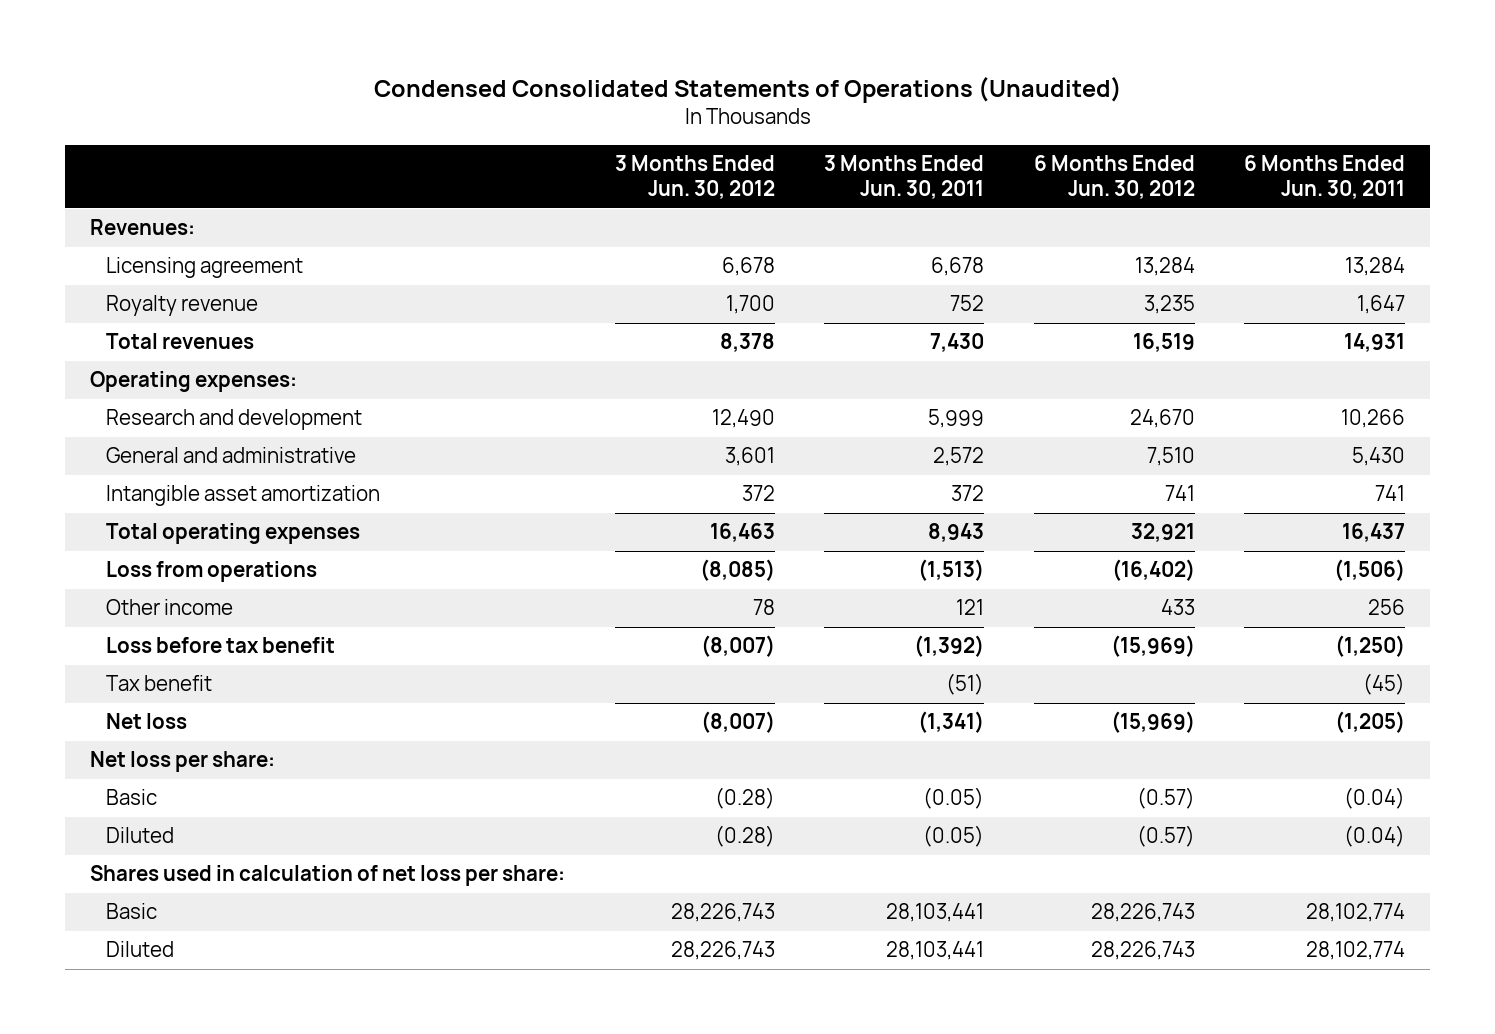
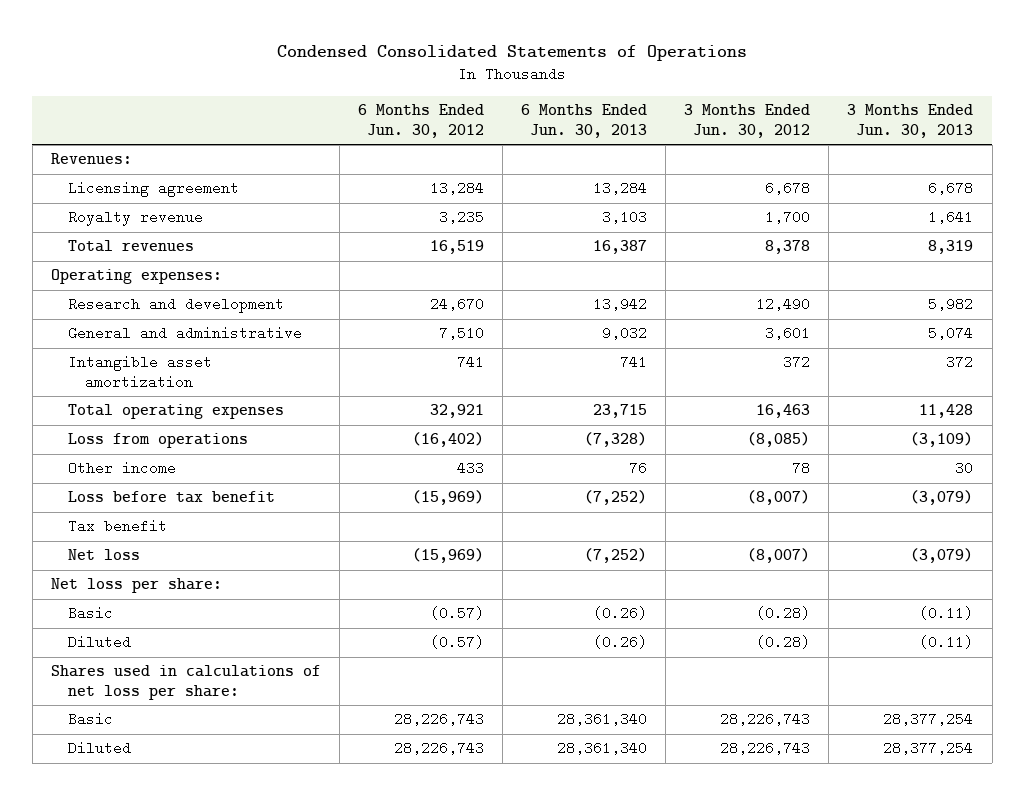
[373,76,1122,103] Condensed Consolidated Statements of Operations (Unaudited) -> [277,45,748,62] Condensed Consolidated Statements of Operations
[824,155,985,200] 3 Months Ended Jun. 30, 2011 -> none
[1244,155,1406,200] 6 Months Ended Jun. 30, 2011 -> none
none -> [521,104,648,138] 6 Months Ended Jun. 30, 2013
none -> [847,104,974,138] 3 Months Ended Jun. 30, 2013
[89,865,565,887] Shares used in calculation of net loss per share: -> [50,665,321,700] Shares used in calculations of net loss per share:

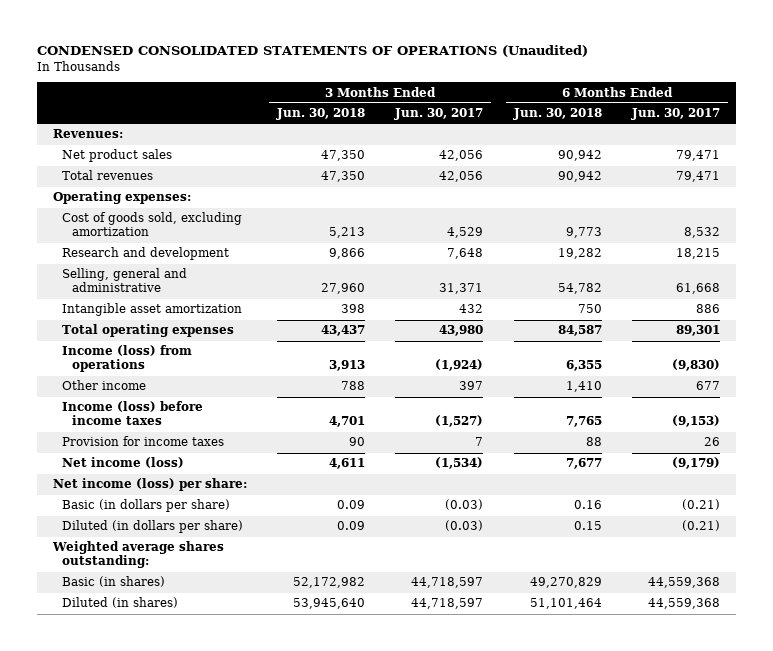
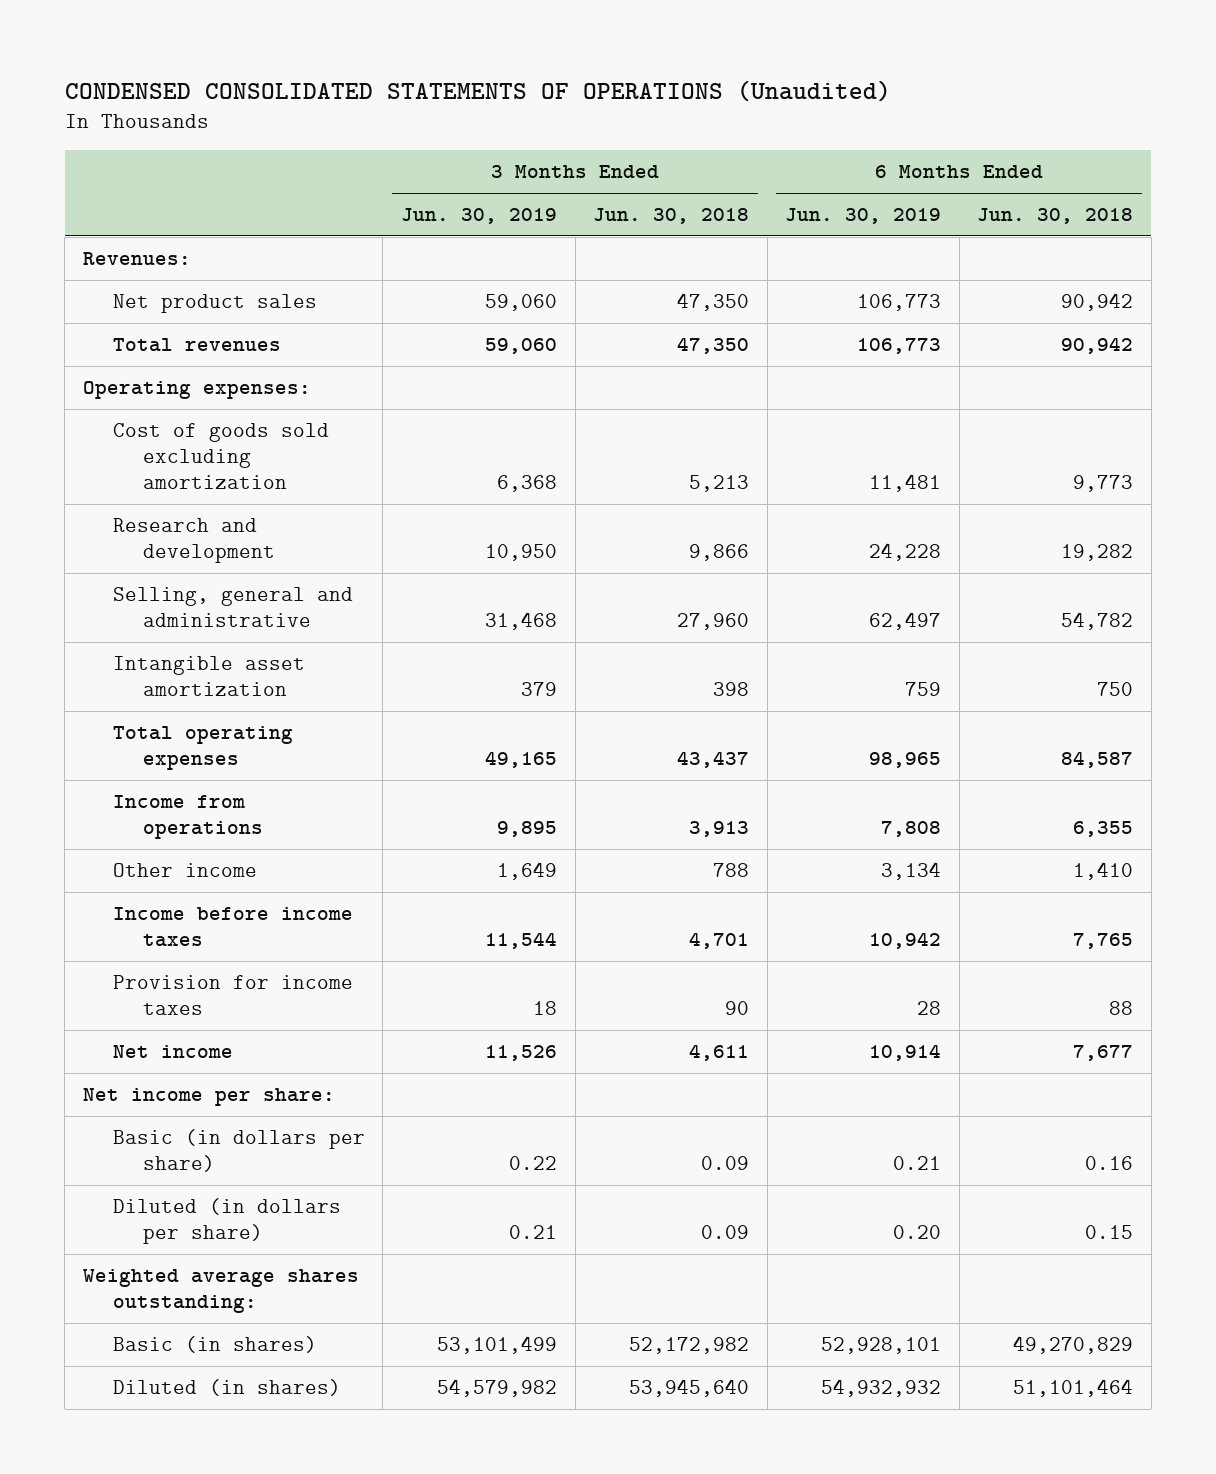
[394,108,484,121] Jun. 30, 2017 -> none
[631,108,721,121] Jun. 30, 2017 -> none
none -> [400,208,557,225] Jun. 30, 2019
none -> [785,208,942,225] Jun. 30, 2019
[62,212,243,237] Cost of goods sold, excluding amortization -> [112,423,329,490] Cost of goods sold excluding amortization
[62,345,193,373] Income (loss) from operations -> [112,795,264,840] Income from operations
[62,401,204,426] Income (loss) before income taxes -> [112,907,353,948] Income before income taxes
[62,457,185,469] Net income (loss) -> [112,1045,233,1059] Net income
[52,478,247,492] Net income (loss) per share: -> [82,1088,335,1107] Net income per share:

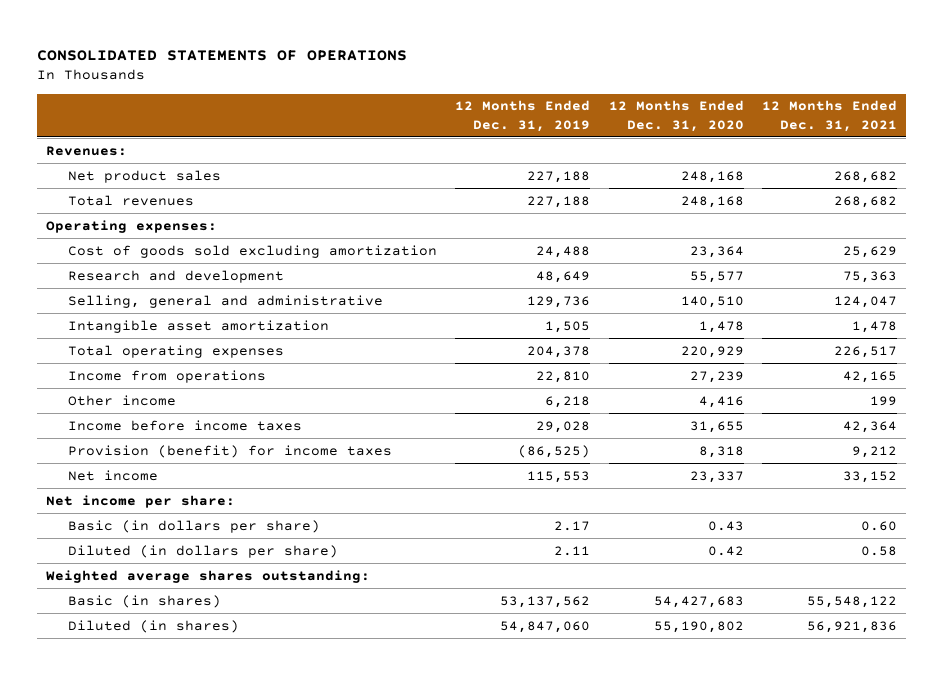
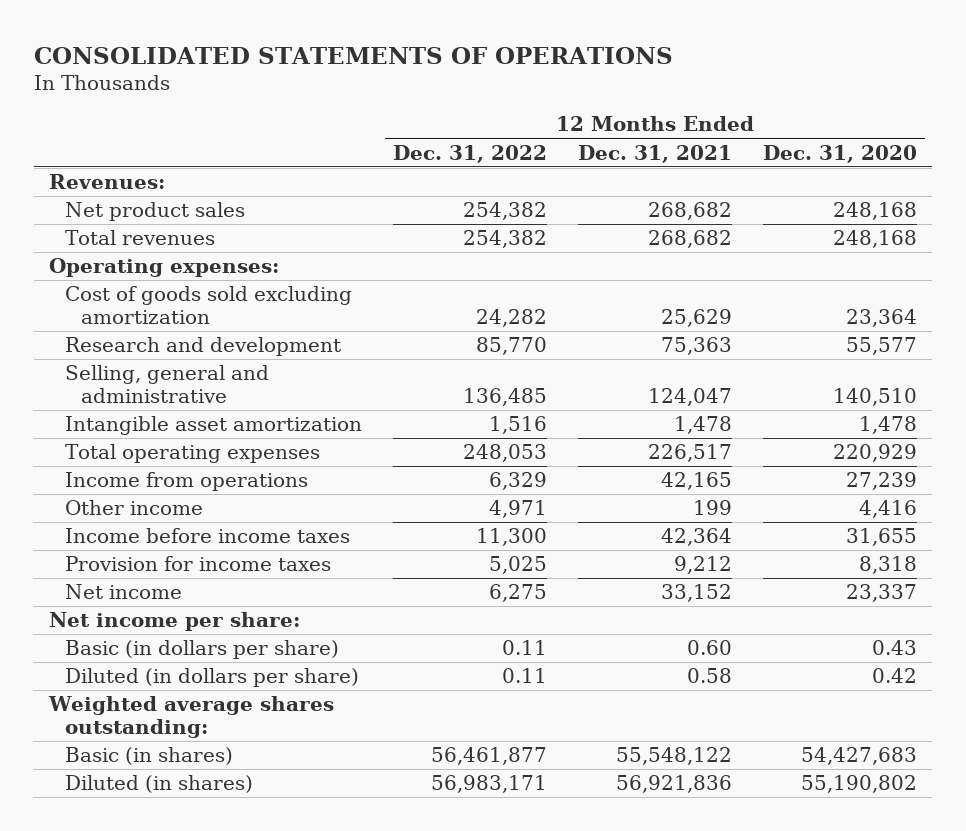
[455,100,591,132] 12 Months Ended Dec. 31, 2019 -> none
none -> [392,144,547,163] Dec. 31, 2022
[67,444,392,458] Provision (benefit) for income taxes -> [64,556,331,572] Provision for income taxes

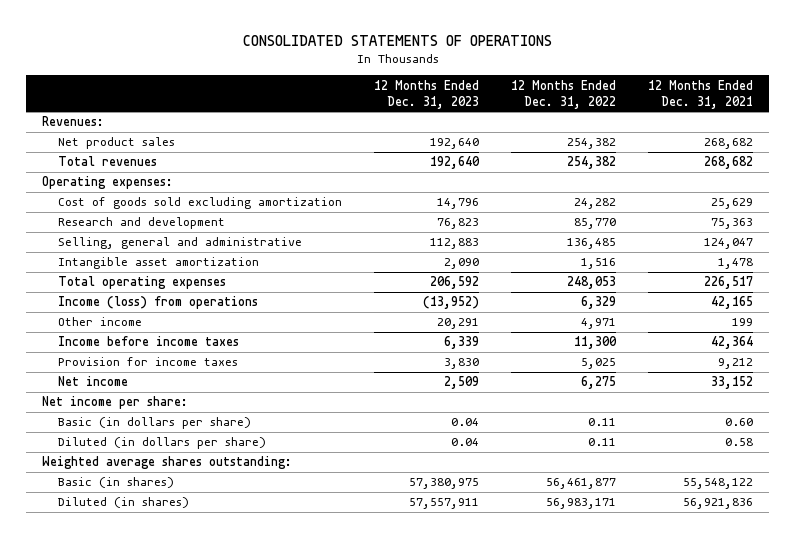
[762,144,917,163] Dec. 31, 2020 -> none
none -> [373,79,479,109] 12 Months Ended Dec. 31, 2023
[64,472,308,492] Income from operations -> [57,296,258,310] Income (loss) from operations

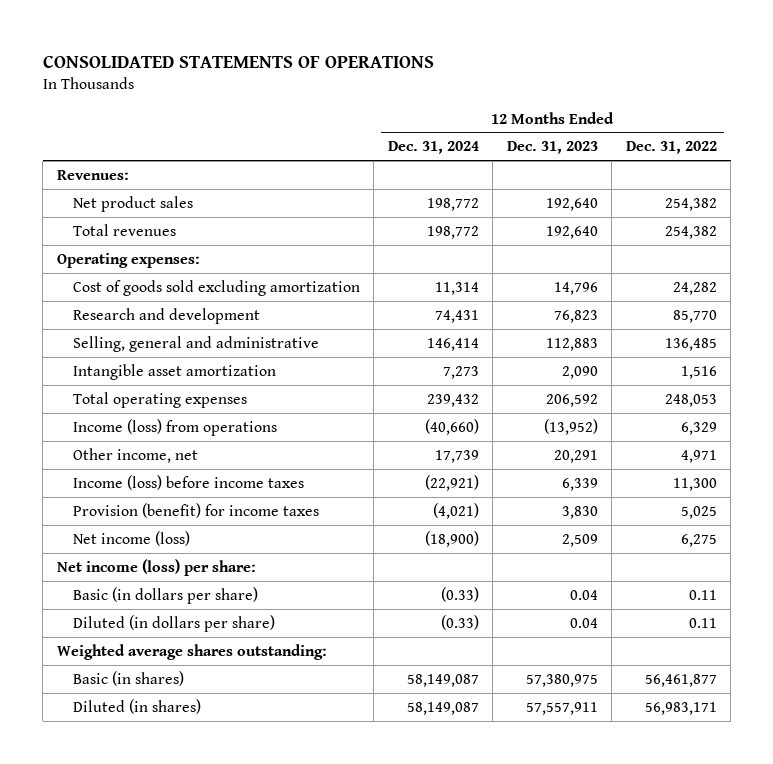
[648,79,754,109] 12 Months Ended Dec. 31, 2021 -> none
none -> [387,141,479,155] Dec. 31, 2024
[57,317,142,327] Other income -> [72,447,198,463] Other income, net
[57,336,239,347] Income before income taxes -> [72,474,304,490] Income (loss) before income taxes
[57,357,238,367] Provision for income taxes -> [72,502,319,518] Provision (benefit) for income taxes
[57,376,128,387] Net income -> [72,530,190,546] Net income (loss)
[42,396,189,410] Net income per share: -> [56,558,256,576] Net income (loss) per share:

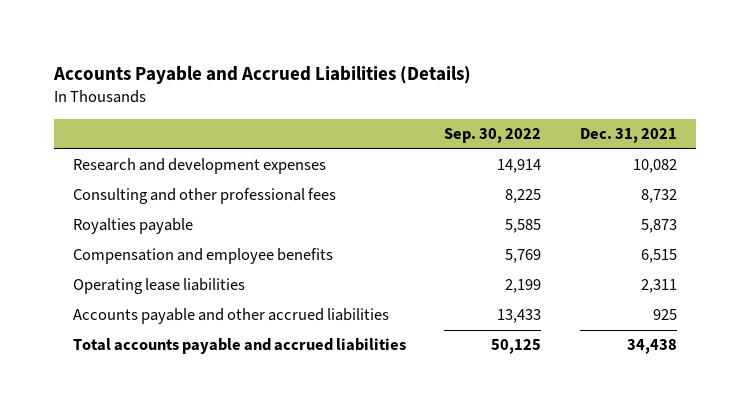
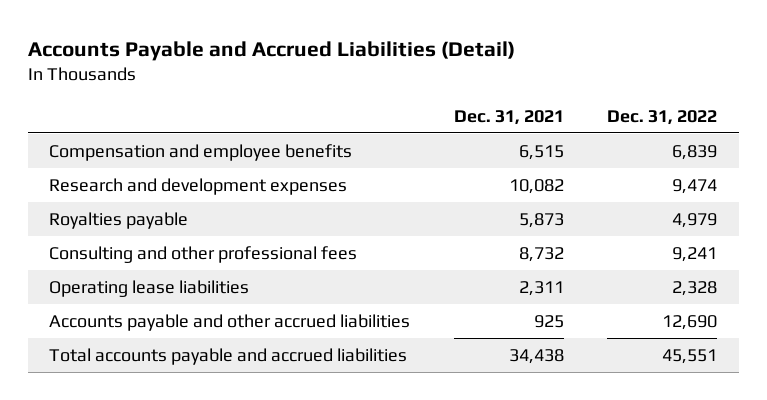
[53,65,472,84] Accounts Payable and Accrued Liabilities (Details) -> [27,40,515,61] Accounts Payable and Accrued Liabilities (Detail)
[444,128,542,144] Sep. 30, 2022 -> none
none -> [607,109,718,125] Dec. 31, 2022
[73,248,334,265] Compensation and employee benefits -> [49,143,353,161] Compensation and employee benefits
[73,188,337,205] Consulting and other professional fees -> [49,245,358,263] Consulting and other professional fees

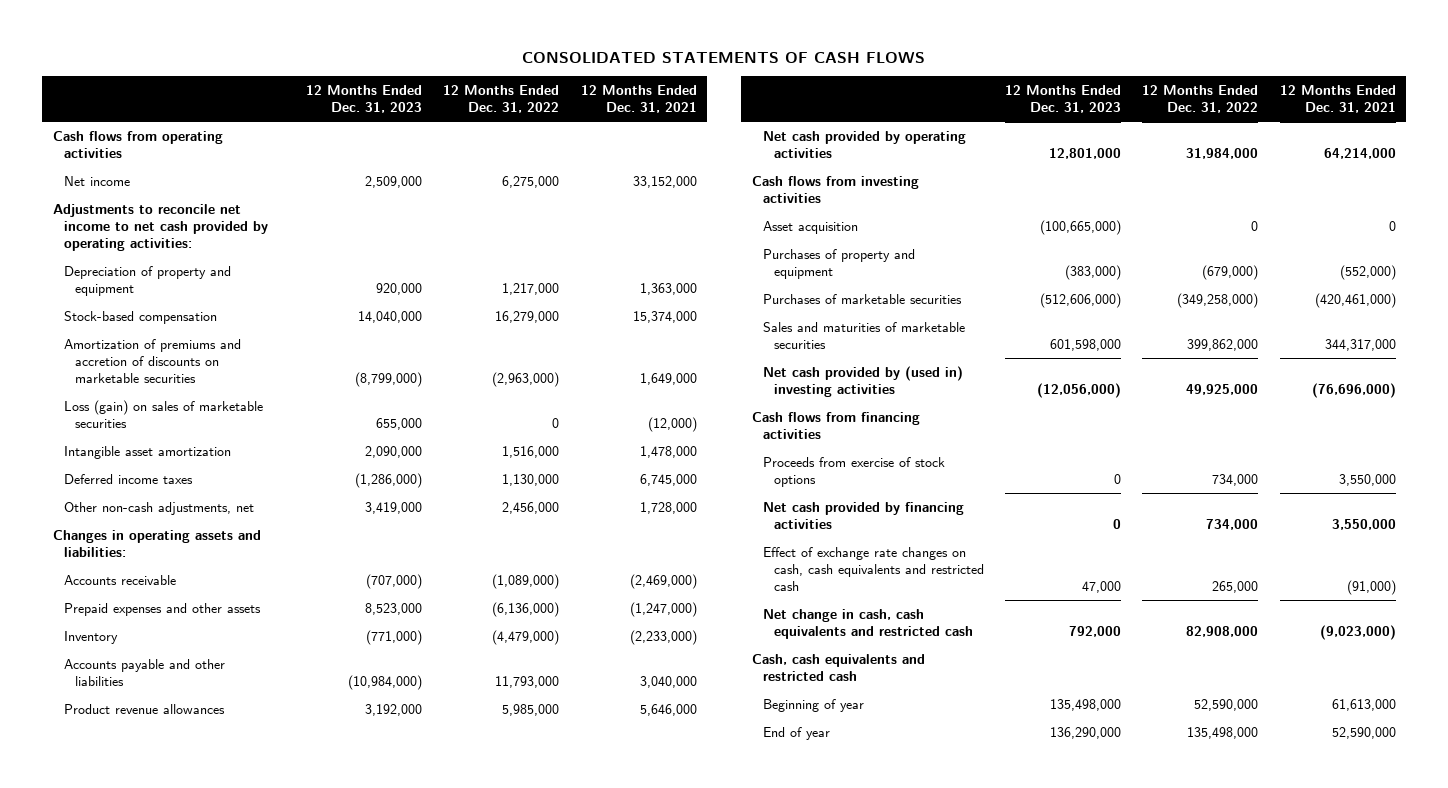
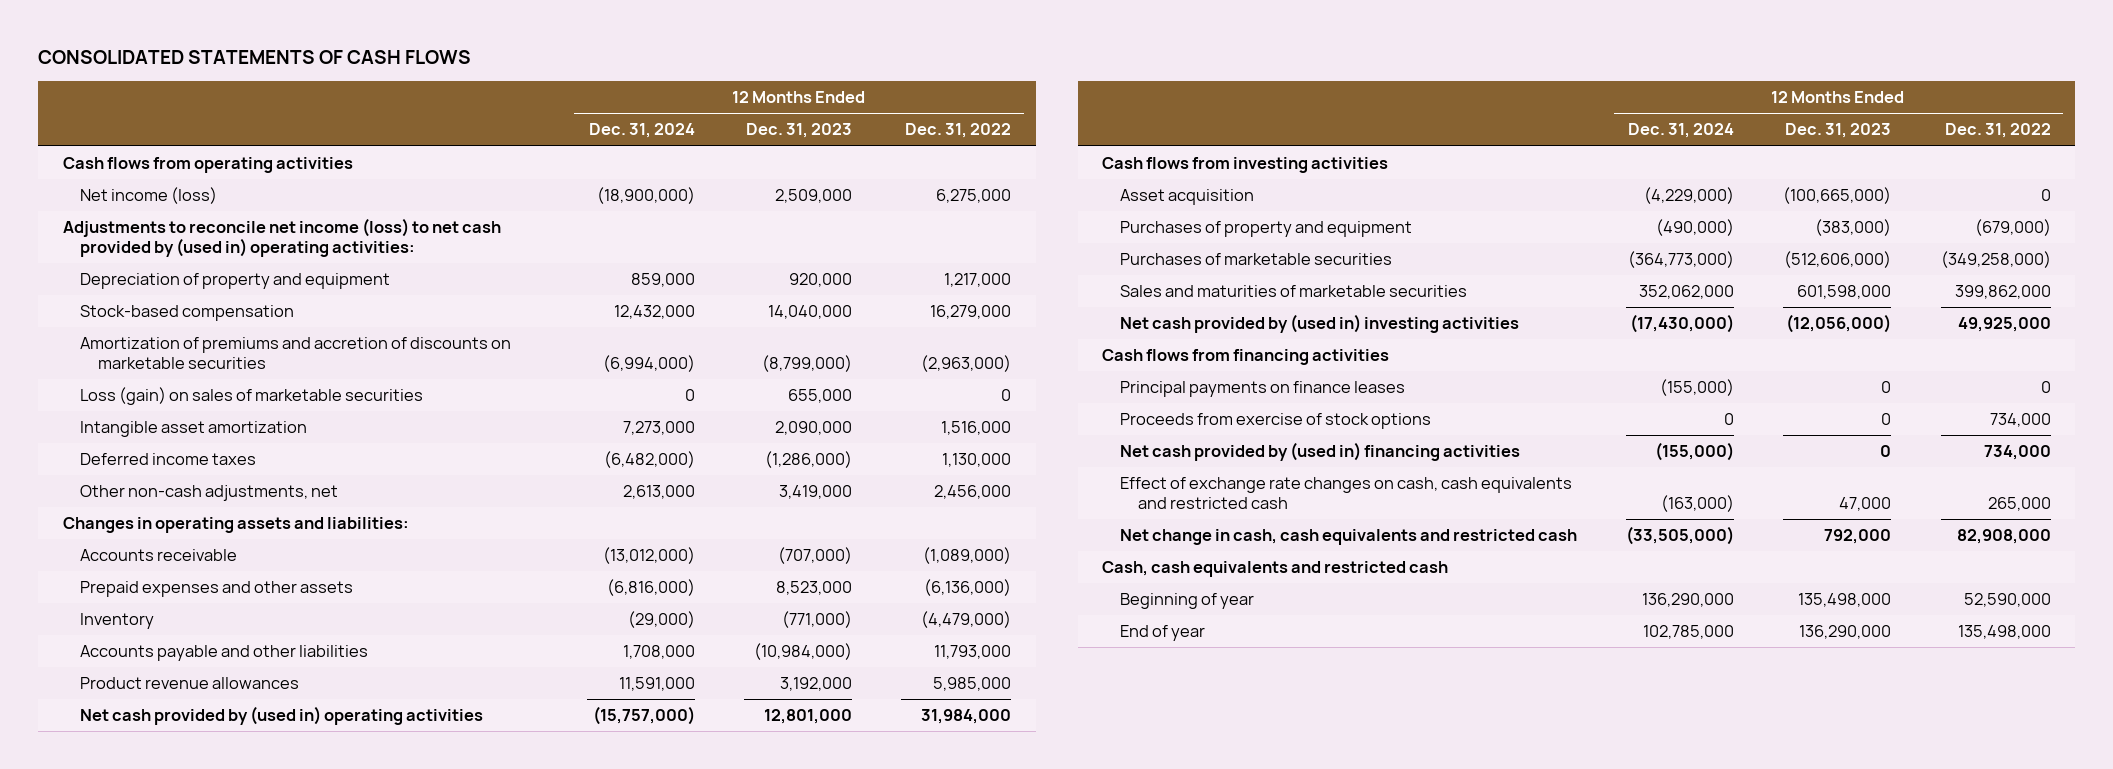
[580,84,697,113] 12 Months Ended Dec. 31, 2021 -> none
none -> [588,123,695,139] Dec. 31, 2024
[63,175,130,186] Net income -> [80,187,218,205] Net income (loss)
[52,203,268,251] Adjustments to reconcile net income to net cash provided by operating activities: -> [62,218,501,257] Adjustments to reconcile net income (loss) to net cash provided by (used in) operating activities:
[762,130,966,158] Net cash provided by operating activities -> [80,706,484,726] Net cash provided by (used in) operating activities
none -> [1119,381,1405,398] Principal payments on finance leases
[762,501,964,529] Net cash provided by financing activities -> [1119,442,1520,462] Net cash provided by (used in) financing activities

